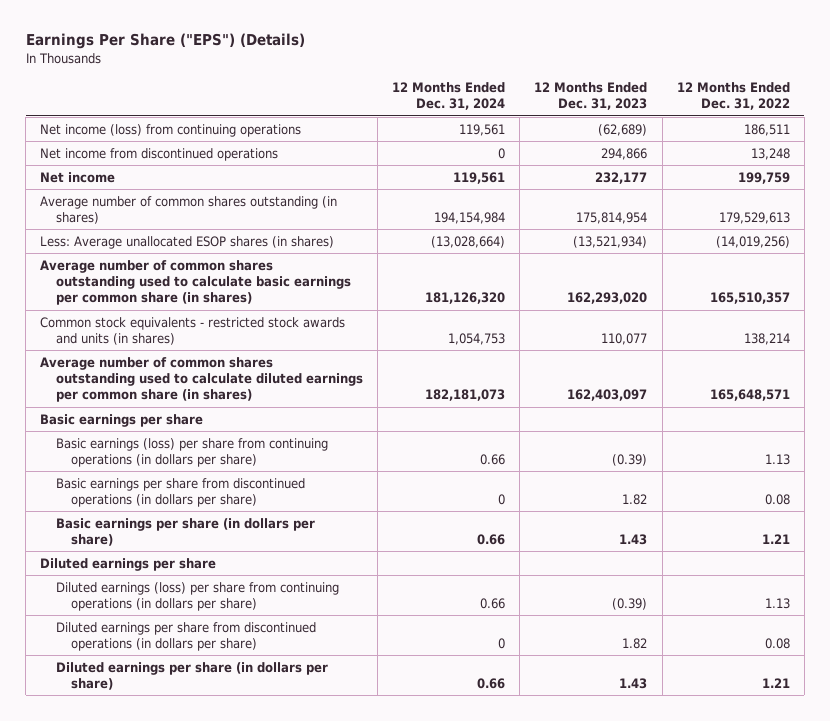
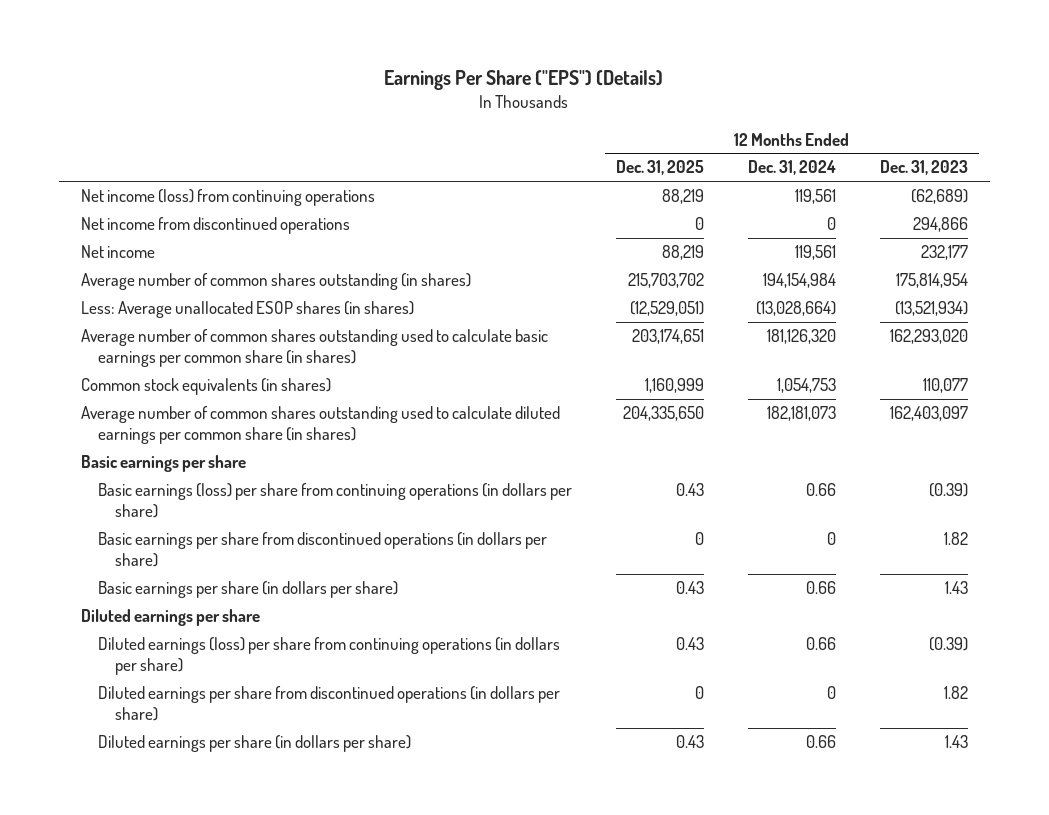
[676,81,790,111] 12 Months Ended Dec. 31, 2022 -> none
none -> [615,160,704,176] Dec. 31, 2025
[40,316,346,345] Common stock equivalents - restricted stock awards and units (in shares) -> [80,378,331,396] Common stock equivalents (in shares)

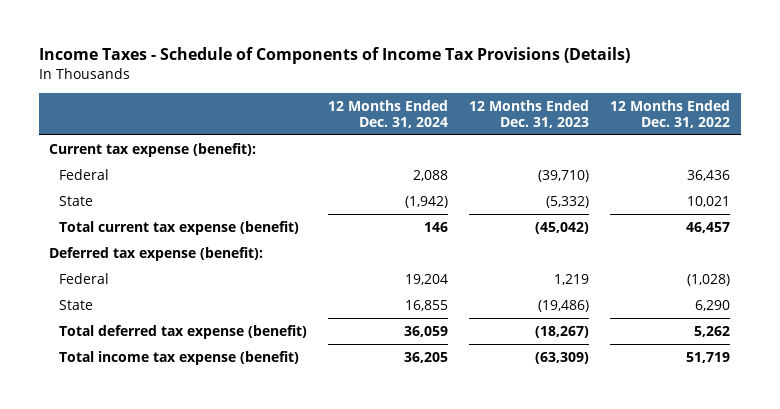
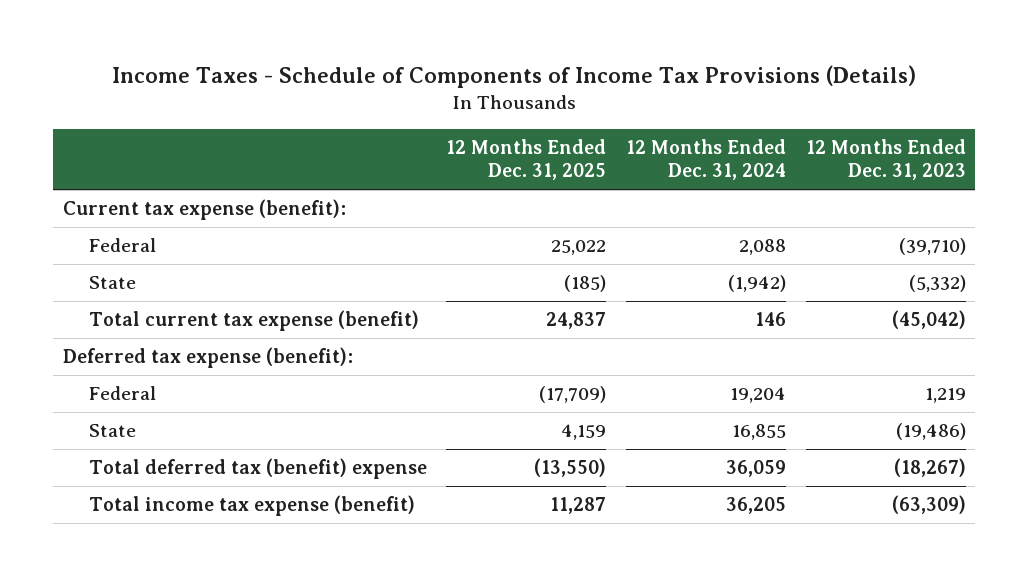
[610,99,731,128] 12 Months Ended Dec. 31, 2022 -> none
none -> [446,138,607,181] 12 Months Ended Dec. 31, 2025
[59,324,308,339] Total deferred tax expense (benefit) -> [88,458,427,480] Total deferred tax (benefit) expense

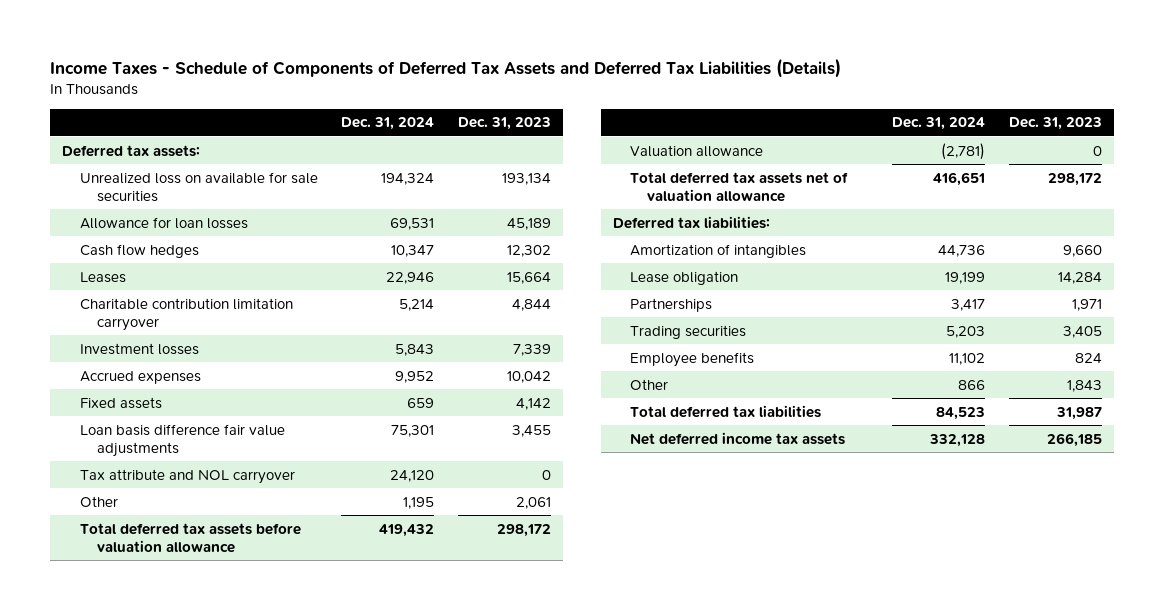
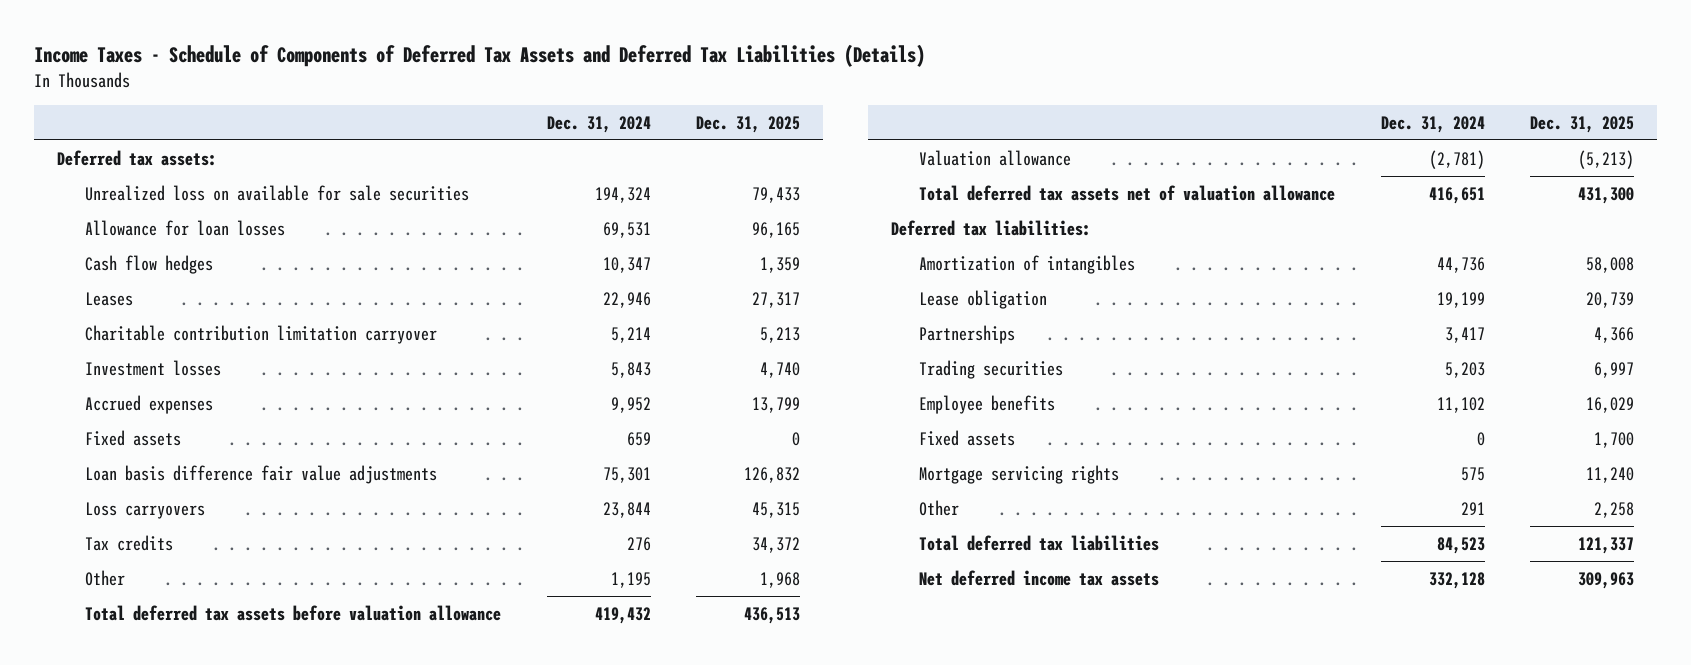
[458,117,552,131] Dec. 31, 2023 -> none
none -> [696,115,801,133] Dec. 31, 2025
[79,468,295,484] Tax attribute and NOL carryover -> none
none -> [85,501,206,519] Loss carryovers
none -> [85,534,174,551] Tax credits
none -> [919,429,1016,446] Fixed assets
none -> [919,464,1120,484] Mortgage servicing rights
[957,379,985,390] 866 -> [1460,501,1485,515] 291

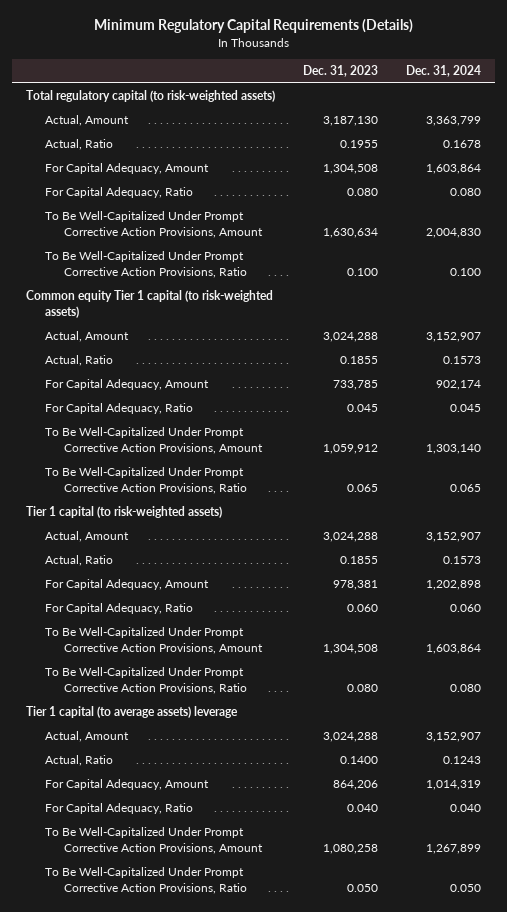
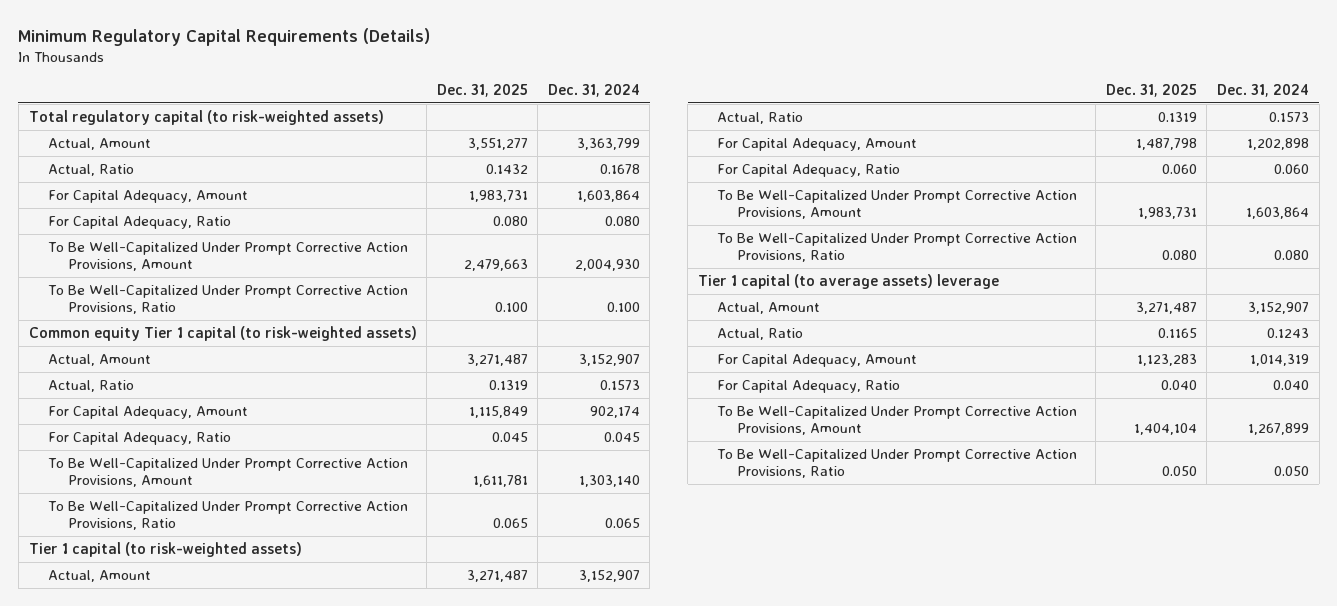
[303,65,379,78] Dec. 31, 2023 -> none
none -> [436,84,528,98] Dec. 31, 2025
[426,227,482,238] 2,004,830 -> [574,259,640,272] 2,004,930

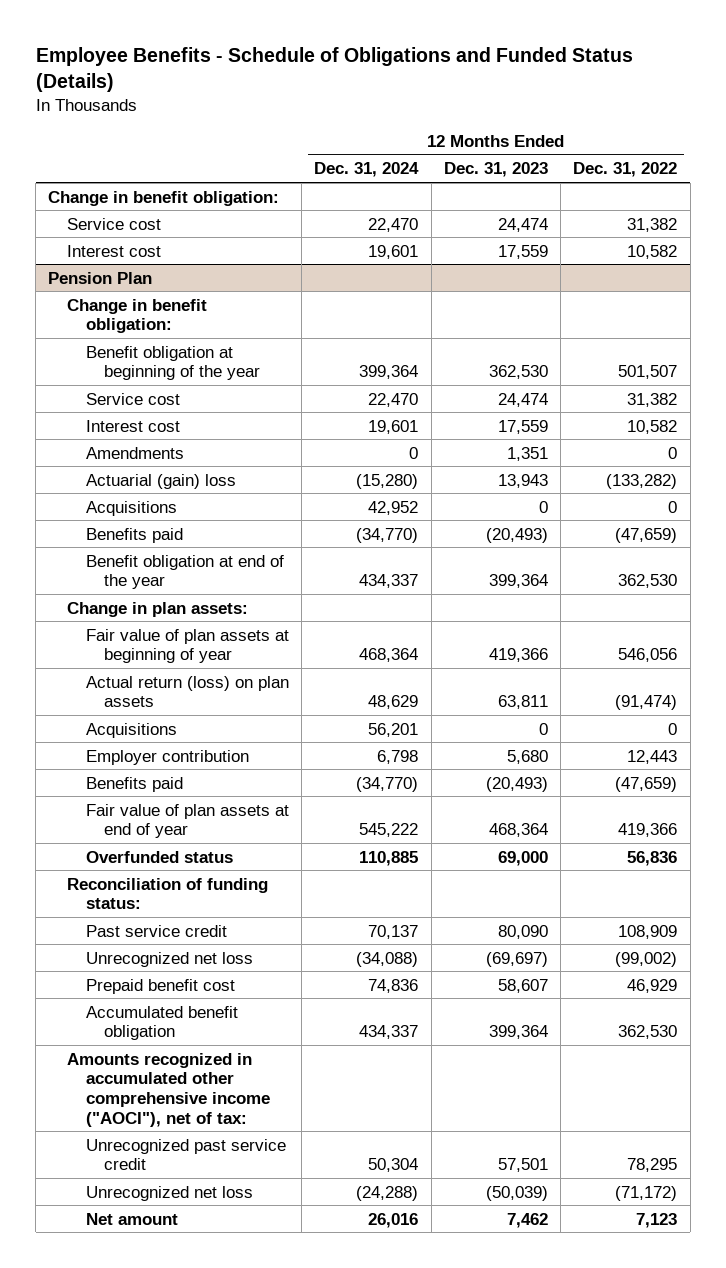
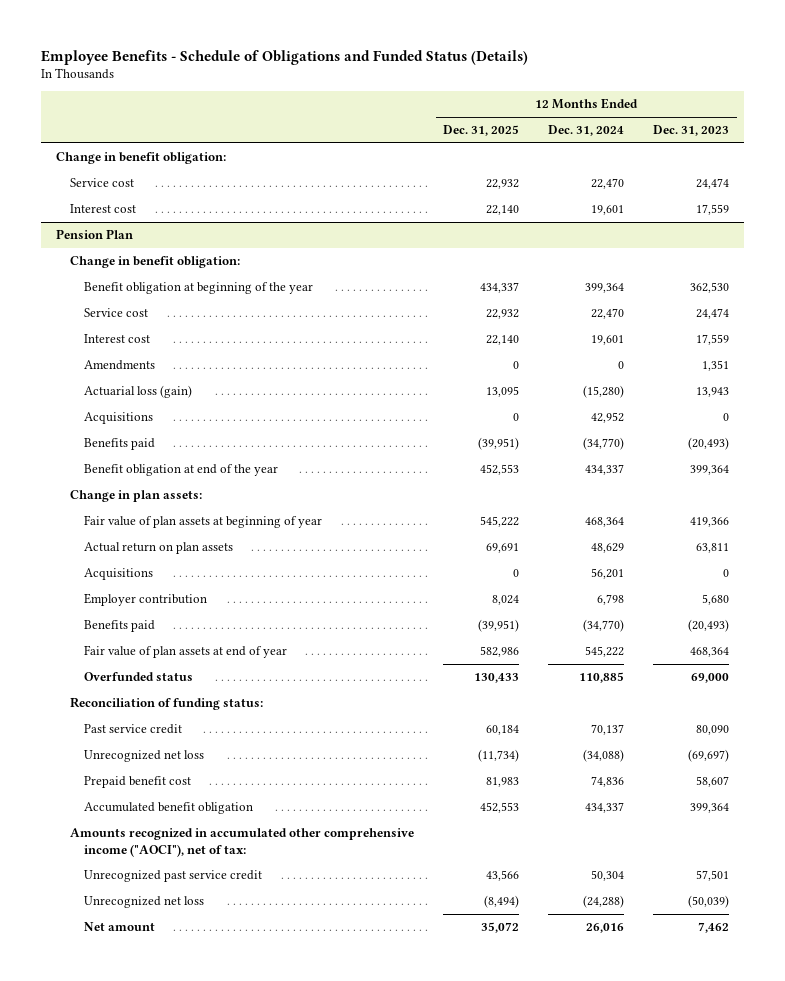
[573,162,678,178] Dec. 31, 2022 -> none
none -> [443,125,520,137] Dec. 31, 2025
[85,473,236,489] Actuarial (gain) loss -> [84,385,193,399] Actuarial loss (gain)
[85,675,289,708] Actual return (loss) on plan assets -> [84,542,234,555] Actual return on plan assets

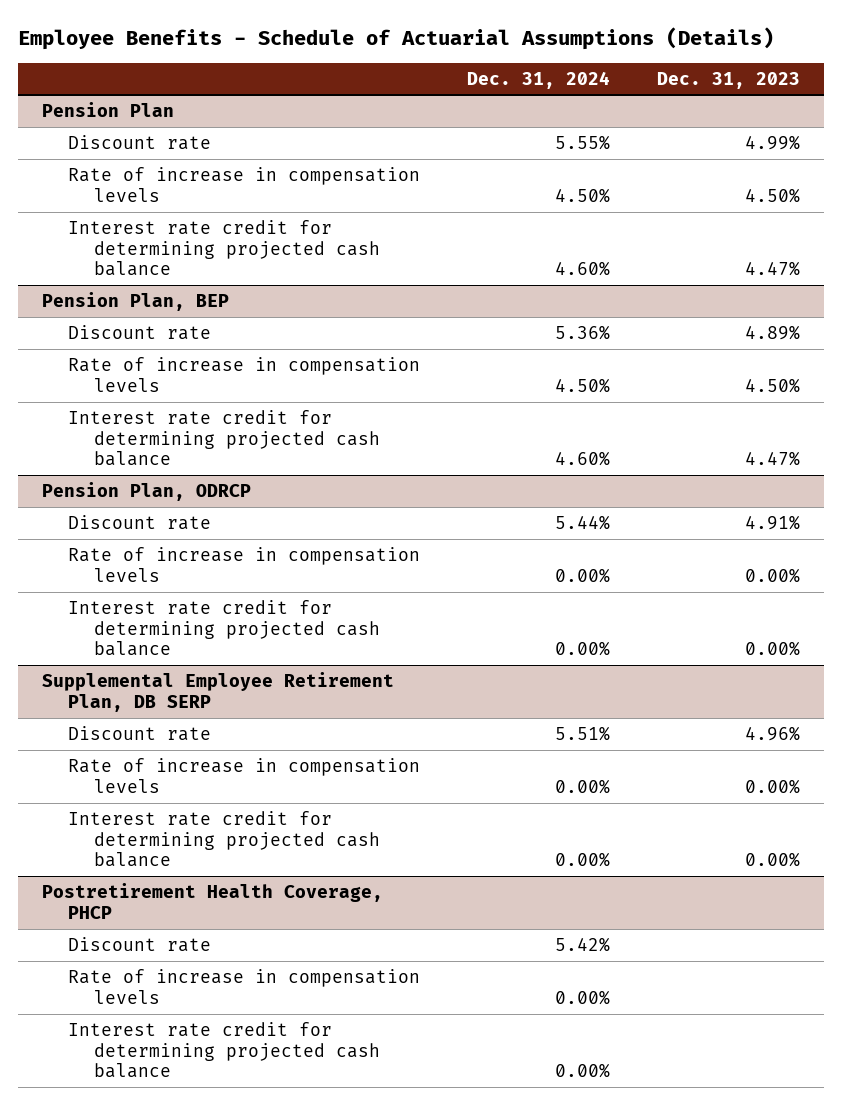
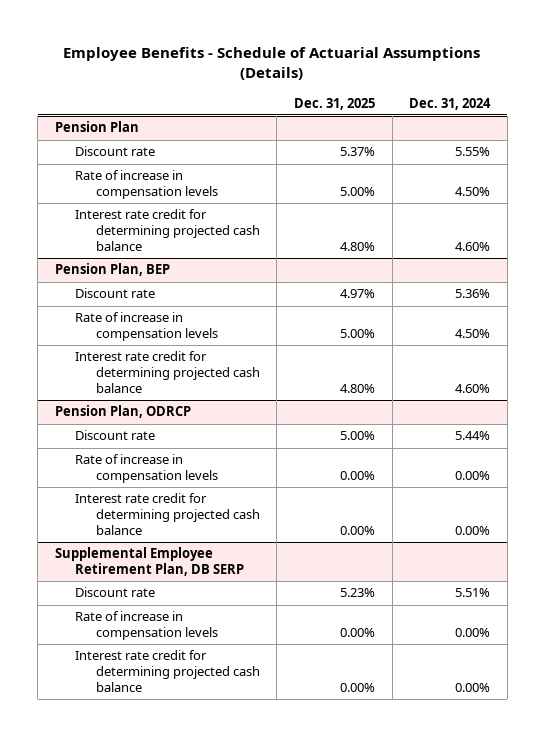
[657,71,801,89] Dec. 31, 2023 -> none
none -> [293,97,375,110] Dec. 31, 2025
[41,882,383,919] Postretirement Health Coverage, PHCP -> none
[67,936,211,952] Discount rate -> none
[67,968,420,1004] Rate of increase in compensation levels -> none
[67,1021,380,1079] Interest rate credit for determining projected cash balance -> none

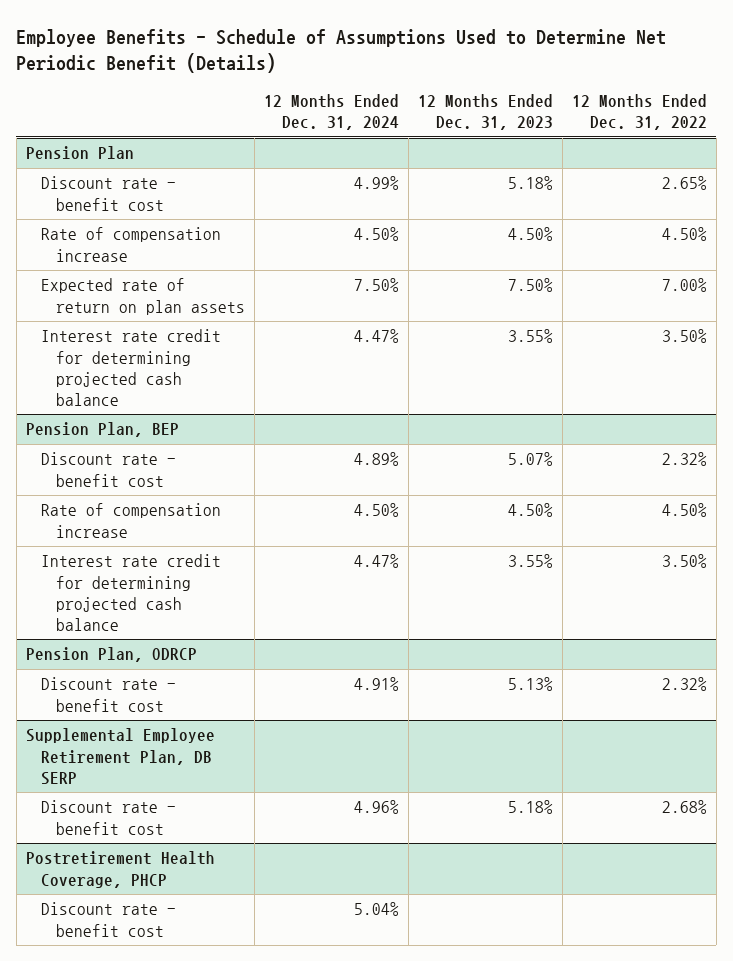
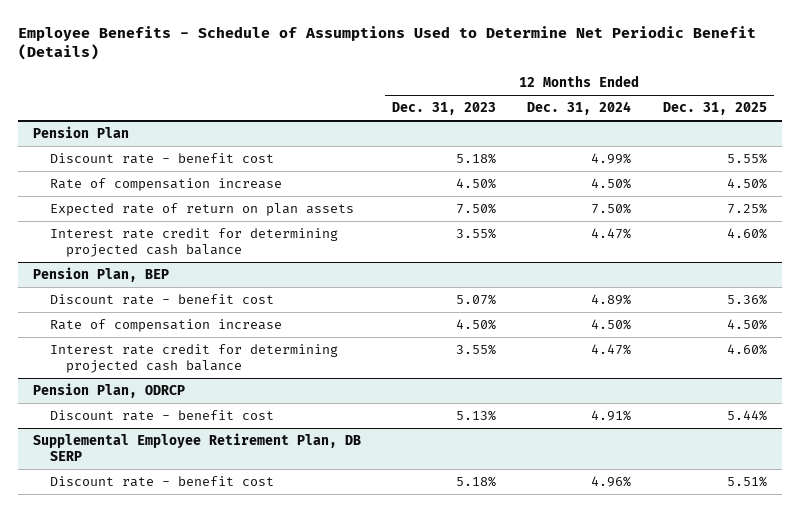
[571,94,707,131] 12 Months Ended Dec. 31, 2022 -> none
none -> [662,102,767,116] Dec. 31, 2025
[25,851,215,888] Postretirement Health Coverage, PHCP -> none
[40,902,176,937] Discount rate - benefit cost -> none

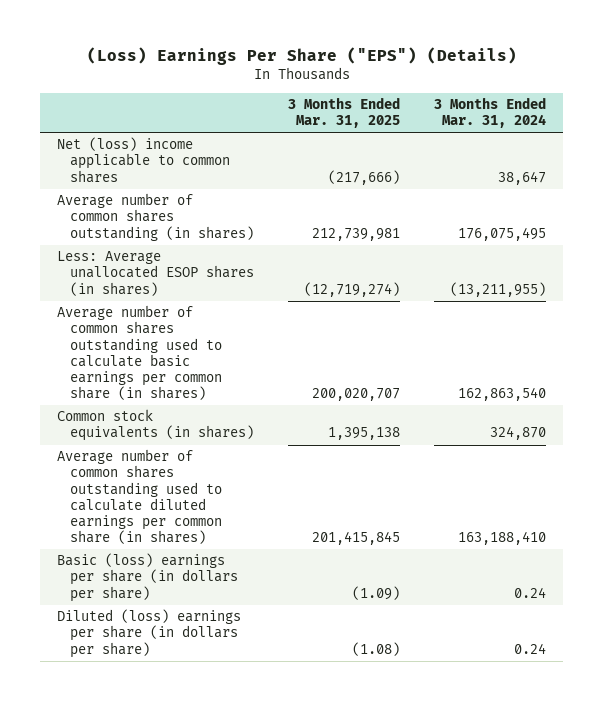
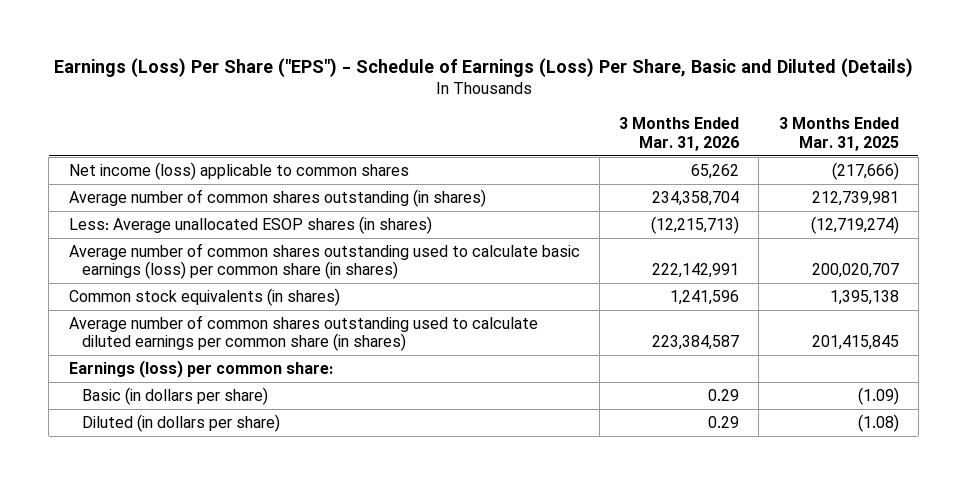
[86,46,517,65] (Loss) Earnings Per Share ("EPS") (Details) -> [53,58,913,78] Earnings (Loss) Per Share ("EPS") - Schedule of Earnings (Loss) Per Share, Basic and Diluted (Details)
[434,97,547,129] 3 Months Ended Mar. 31, 2024 -> none
none -> [619,117,740,151] 3 Months Ended Mar. 31, 2026
[56,137,231,183] Net (loss) income applicable to common shares -> [68,162,409,181] Net income (loss) applicable to common shares
[56,305,223,400] Average number of common shares outstanding used to calculate basic earnings per common share (in shares) -> [68,243,580,280] Average number of common shares outstanding used to calculate basic earnings (loss) per common share (in shares)
none -> [68,360,333,379] Earnings (loss) per common share:
[56,553,239,602] Basic (loss) earnings per share (in dollars per share) -> [81,387,268,406] Basic (in dollars per share)
[56,609,241,658] Diluted (loss) earnings per share (in dollars per share) -> [81,414,280,433] Diluted (in dollars per share)

